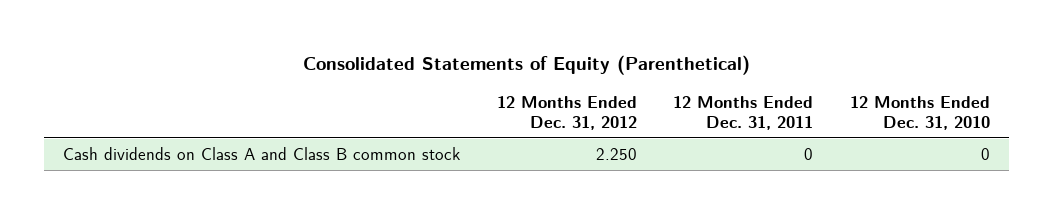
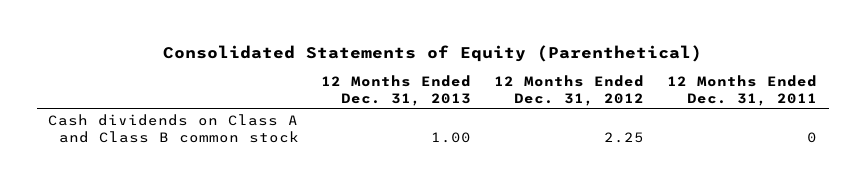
[850,95,991,130] 12 Months Ended Dec. 31, 2010 -> none
none -> [321,75,472,107] 12 Months Ended Dec. 31, 2013
[595,148,637,161] 2.250 -> [604,131,645,143] 2.25

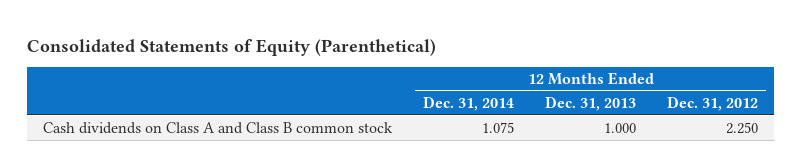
[667,75,818,107] 12 Months Ended Dec. 31, 2011 -> none
none -> [422,95,514,111] Dec. 31, 2014
[431,131,472,143] 1.00 -> [604,122,637,133] 1.000
[604,131,645,143] 2.25 -> [726,121,759,134] 2.250

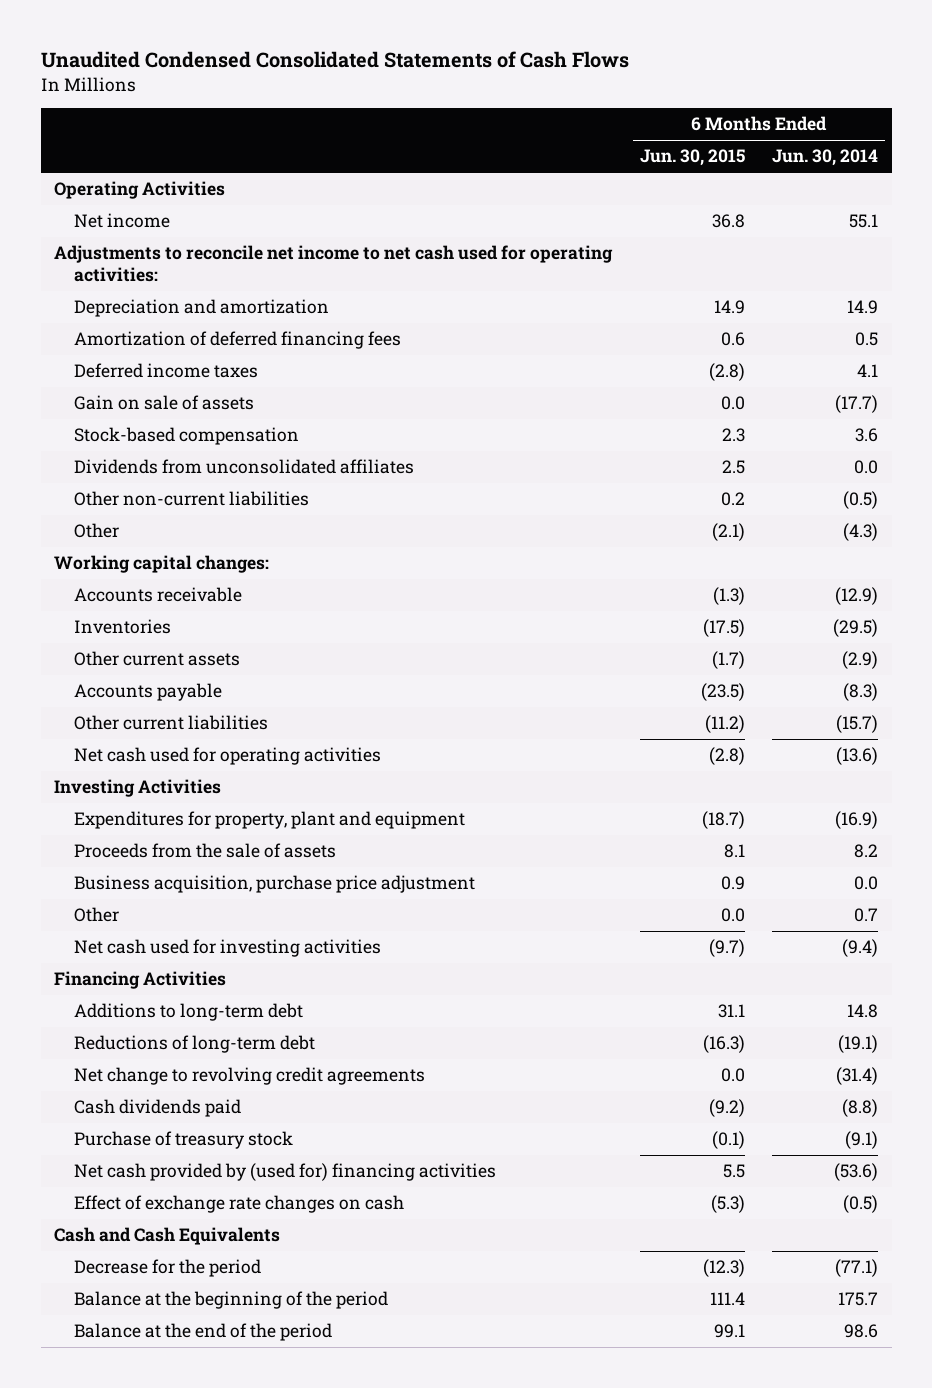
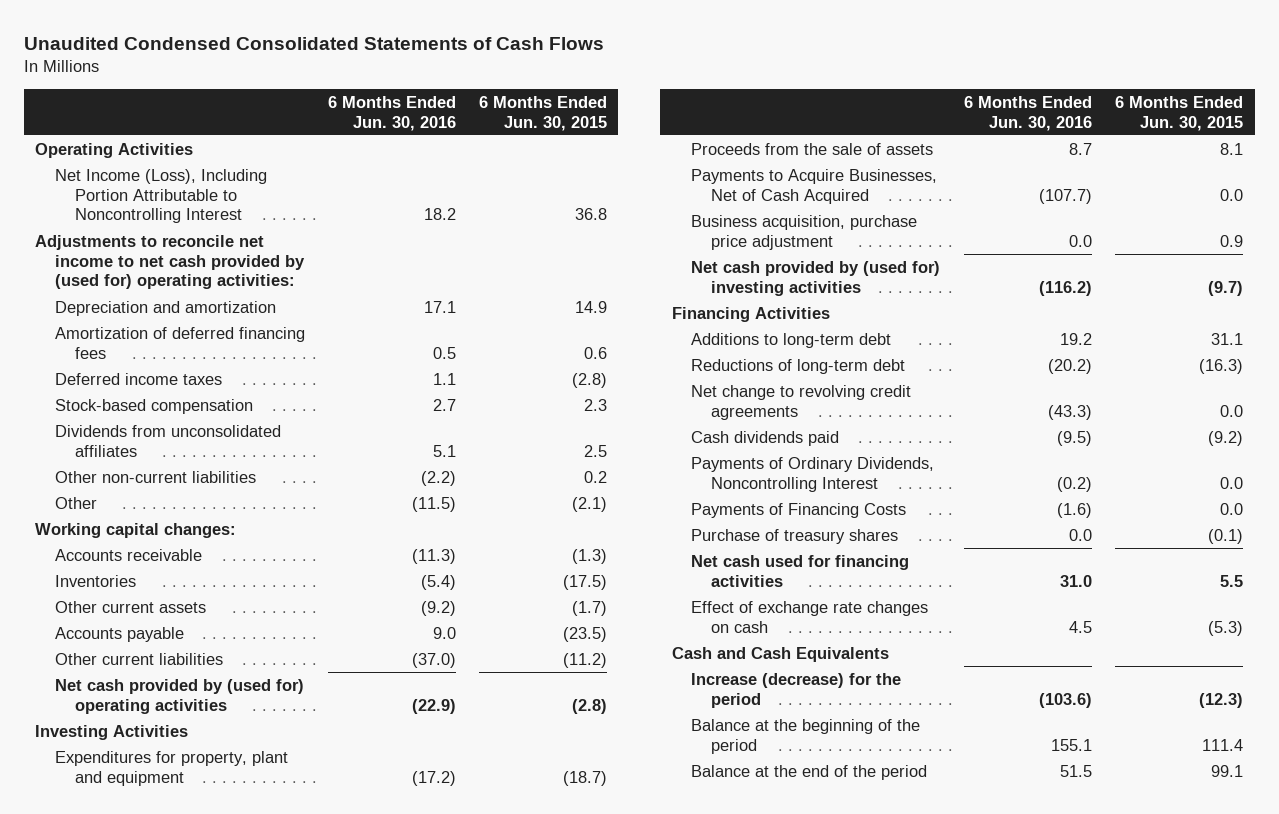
[771,149,878,167] Jun. 30, 2014 -> none
none -> [328,95,457,131] 6 Months Ended Jun. 30, 2016
[74,213,171,229] Net income -> [55,168,268,224] Net Income (Loss), Including Portion Attributable to Noncontrolling Interest
[54,245,614,283] Adjustments to reconcile net income to net cash used for operating activities: -> [35,234,306,290] Adjustments to reconcile net income to net cash provided by (used for) operating activities:
[74,395,255,411] Gain on sale of assets -> none
[74,747,382,766] Net cash used for operating activities -> [55,678,305,714] Net cash provided by (used for) operating activities
none -> [691,168,938,204] Payments to Acquire Businesses, Net of Cash Acquired
[74,907,120,923] Other -> none
[74,939,382,958] Net cash used for investing activities -> [691,260,941,296] Net cash provided by (used for) investing activities
none -> [691,456,935,492] Payments of Ordinary Dividends, Noncontrolling Interest
none -> [691,502,907,518] Payments of Financing Costs
[74,1131,294,1150] Purchase of treasury stock -> [691,528,899,544] Purchase of treasury shares
[74,1163,497,1182] Net cash provided by (used for) financing activities -> [691,554,910,587] Net cash used for financing activities
[74,1259,262,1278] Decrease for the period -> [691,672,902,708] Increase (decrease) for the period

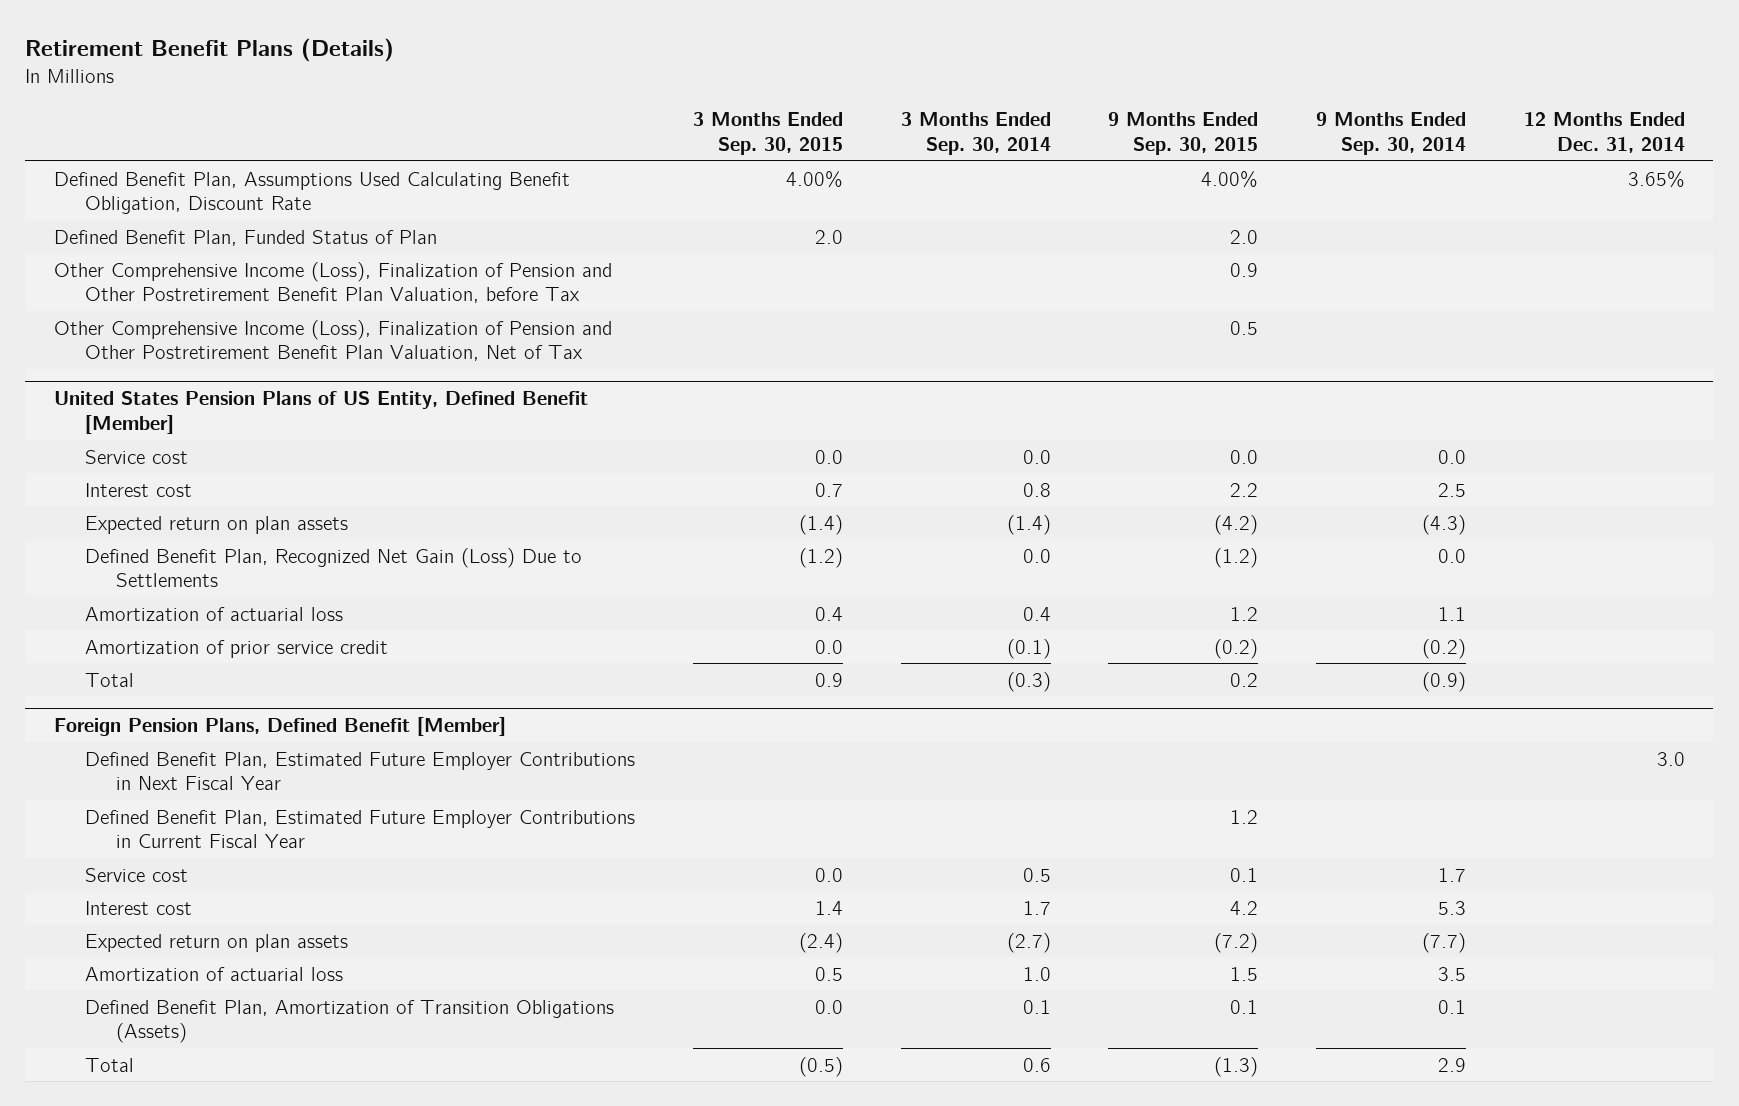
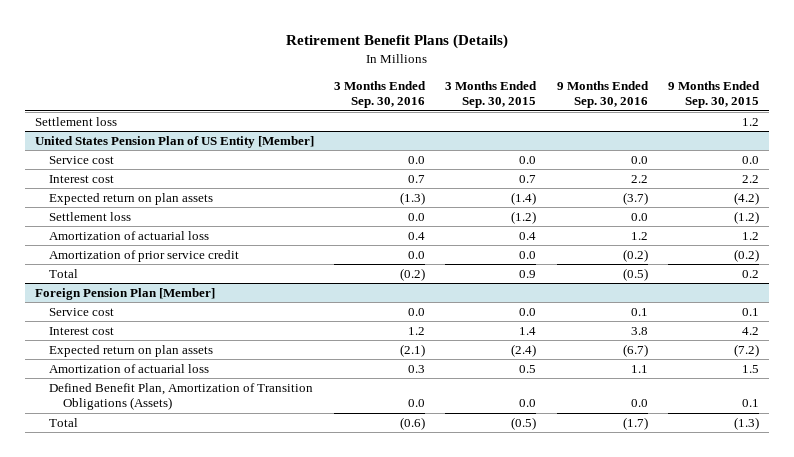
[900,111,1051,155] 3 Months Ended Sep. 30, 2014 -> none
[1315,111,1466,155] 9 Months Ended Sep. 30, 2014 -> none
[1523,111,1685,153] 12 Months Ended Dec. 31, 2014 -> none
none -> [334,80,427,109] 3 Months Ended Sep. 30, 2016
none -> [556,80,649,109] 9 Months Ended Sep. 30, 2016
[54,171,571,215] Defined Benefit Plan, Assumptions Used Calculating Benefit Obligation, Discount Rate -> none
[54,229,438,246] Defined Benefit Plan, Funded Status of Plan -> none
[54,261,613,304] Other Comprehensive Income (Loss), Finalization of Pension and Other Postretirement Benefit Plan Valuation, before Tax -> none
[54,319,613,362] Other Comprehensive Income (Loss), Finalization of Pension and Other Postretirement Benefit Plan Valuation, Net of Tax -> none
none -> [35,116,118,126] Settlement loss
[54,390,589,434] United States Pension Plans of US Entity, Defined Benefit [Member] -> [35,135,315,148] United States Pension Plan of US Entity [Member]
[85,547,583,588] Defined Benefit Plan, Recognized Net Gain (Loss) Due to Settlements -> [48,211,131,221] Settlement loss
[85,751,636,791] Defined Benefit Plan, Estimated Future Employer Contributions in Next Fiscal Year -> none
[85,809,636,849] Defined Benefit Plan, Estimated Future Employer Contributions in Current Fiscal Year -> none
[54,716,507,736] Foreign Pension Plans, Defined Benefit [Member] -> [35,287,216,300] Foreign Pension Plan [Member]

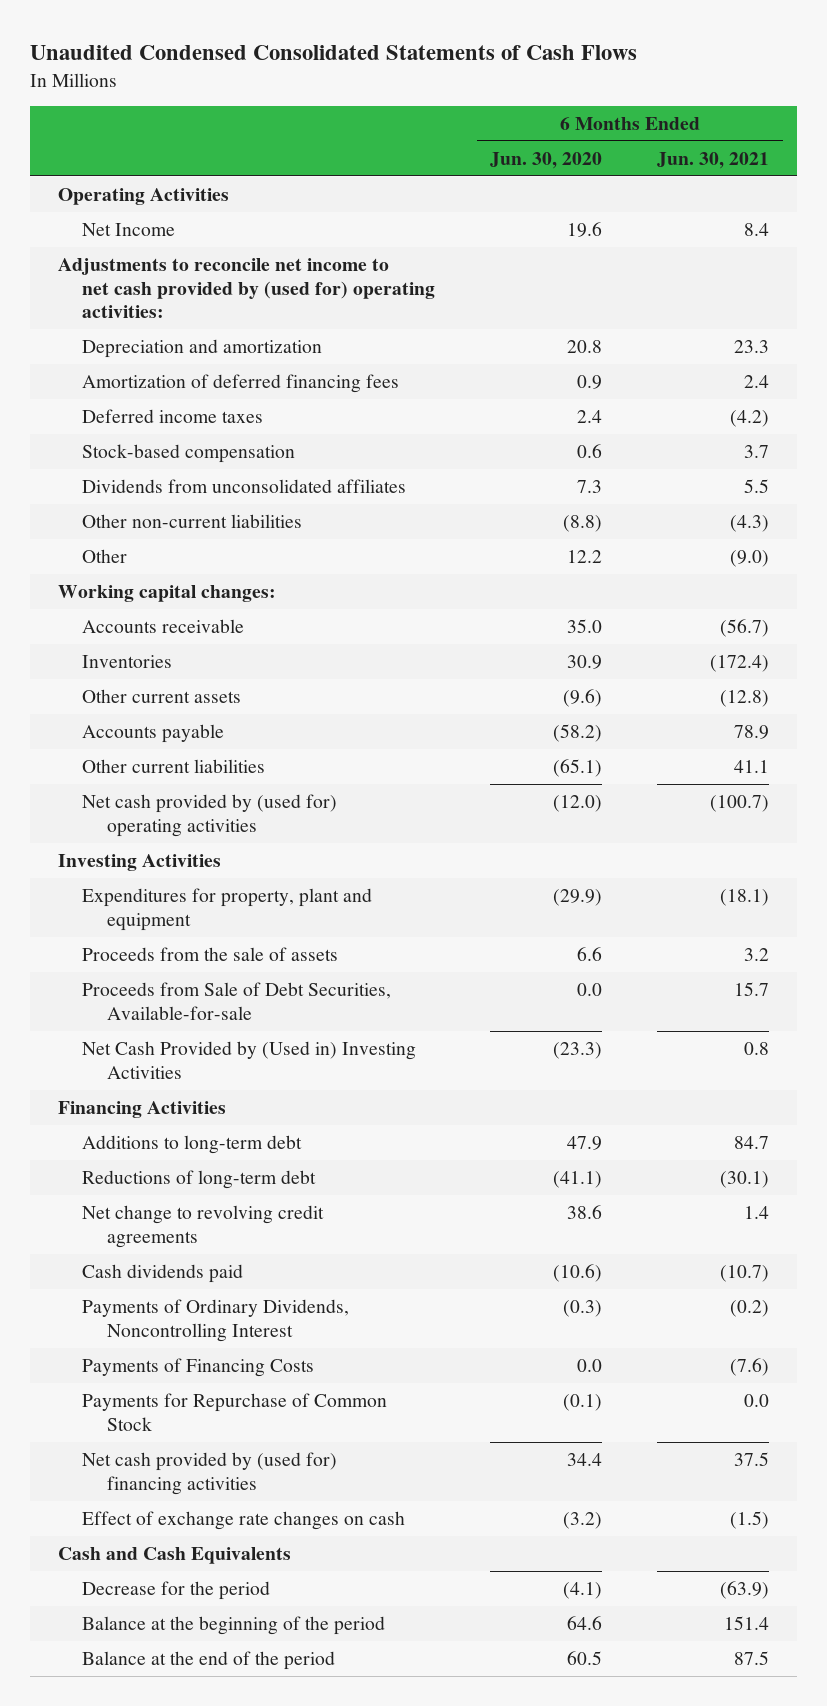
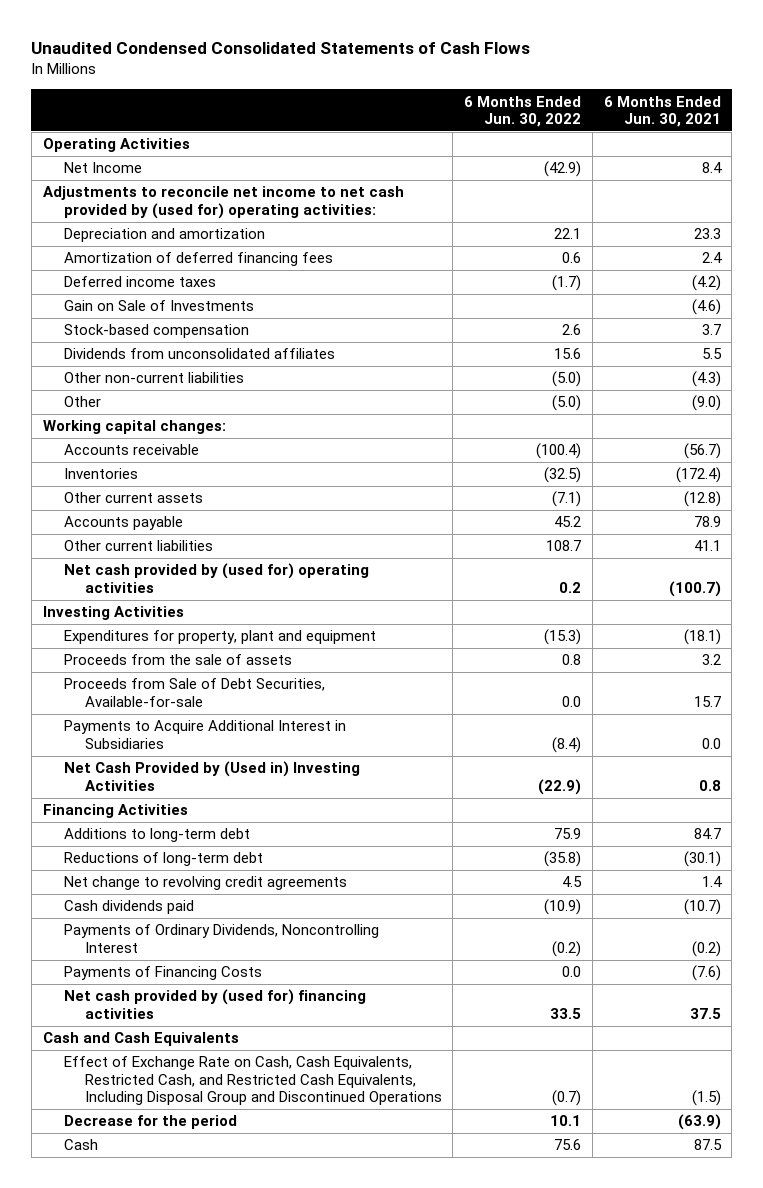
[490,151,603,169] Jun. 30, 2020 -> none
none -> [464,95,582,127] 6 Months Ended Jun. 30, 2022
none -> [63,300,254,312] Gain on Sale of Investments
none -> [63,720,346,749] Payments to Acquire Additional Interest in Subsidiaries
[82,1392,388,1431] Payments for Repurchase of Common Stock -> none
[82,1510,406,1530] Effect of exchange rate changes on cash -> none
none -> [63,1056,442,1105] Effect of Exchange Rate on Cash, Cash Equivalents, Restricted Cash, and Restricted Cash Equivalents, Including Disposal Group and Discontinued Operations
[82,1615,386,1635] Balance at the beginning of the period -> none
[82,1650,336,1670] Balance at the end of the period -> [63,1139,98,1151] Cash

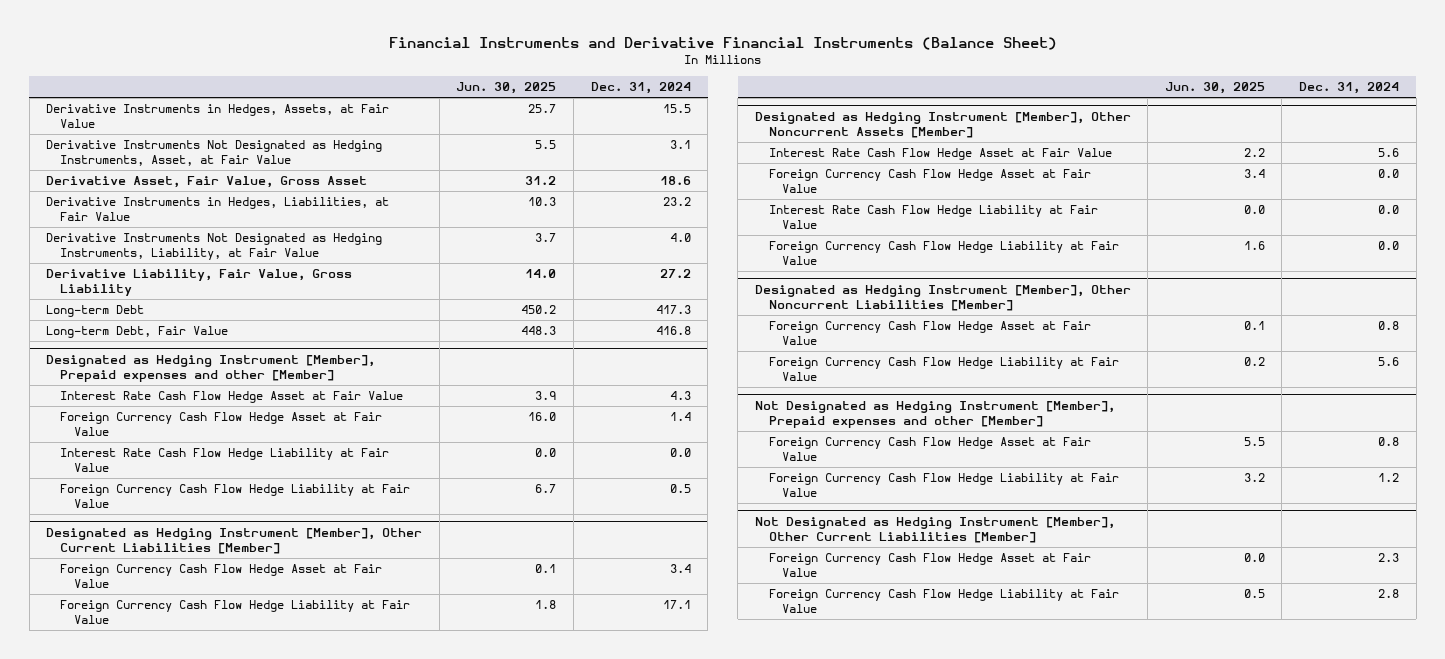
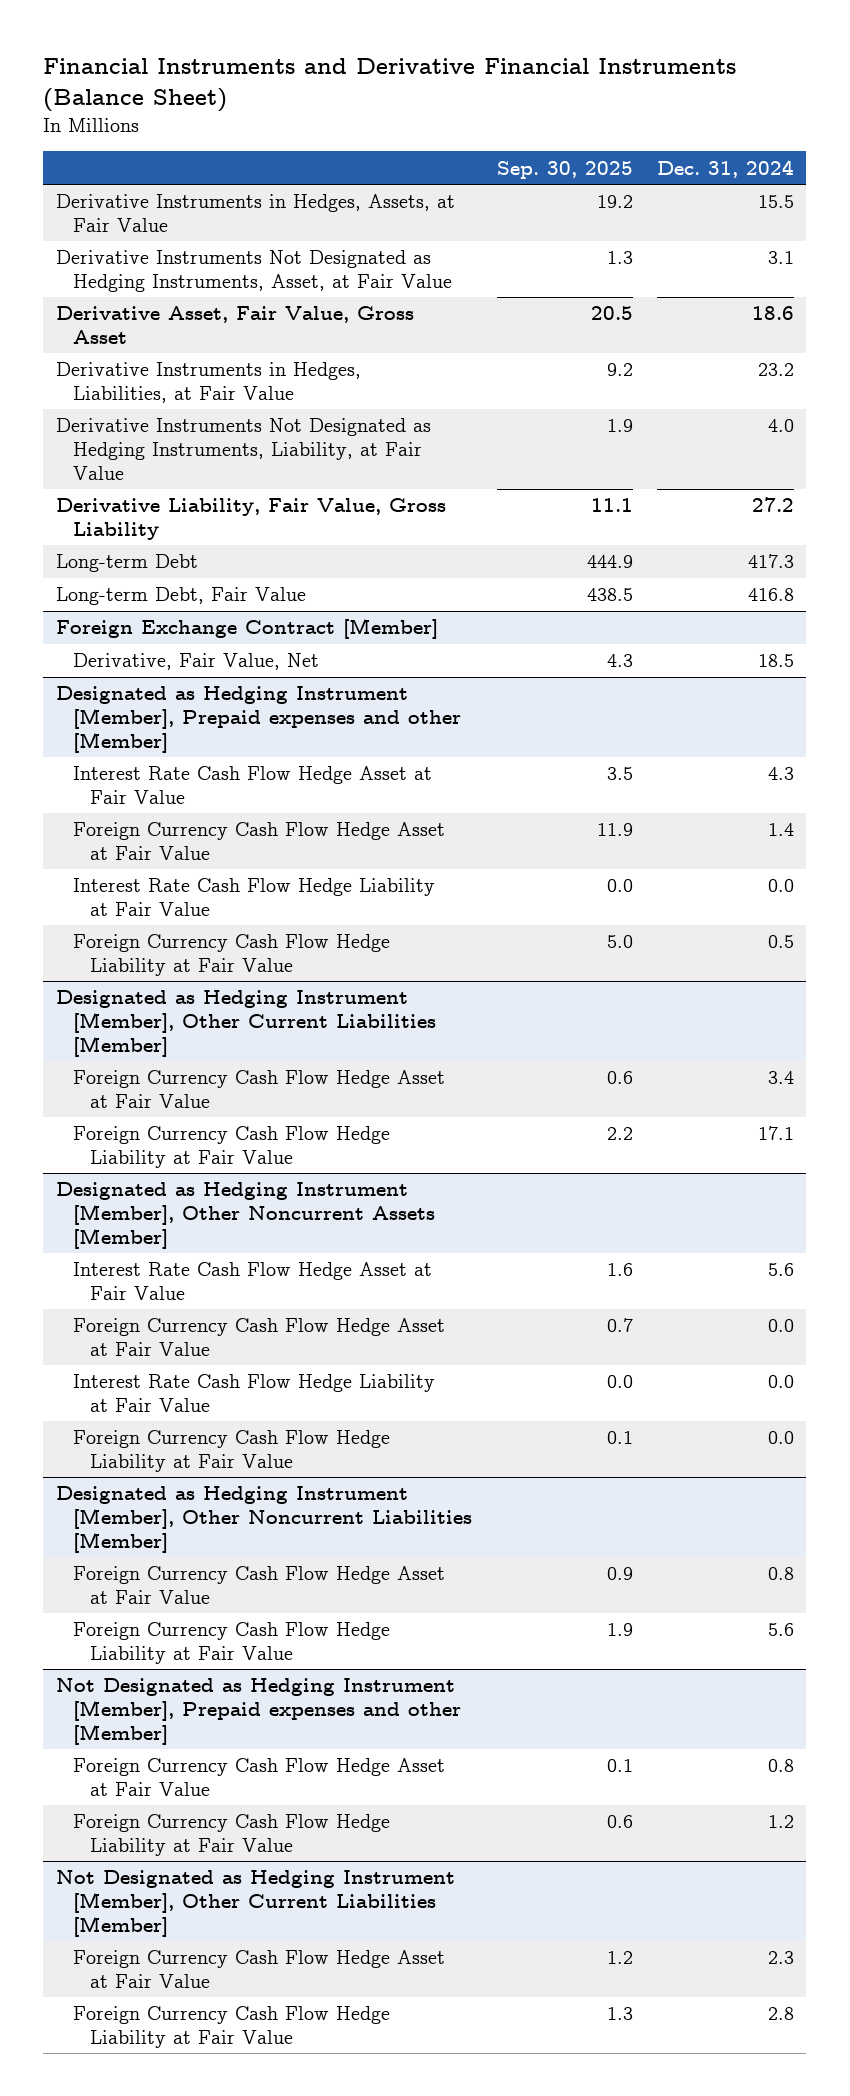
[456,82,557,95] Jun. 30, 2025 -> none
none -> [496,160,633,179] Sep. 30, 2025
none -> [55,618,438,640] Foreign Exchange Contract [Member]
none -> [72,653,319,671] Derivative, Fair Value, Net

